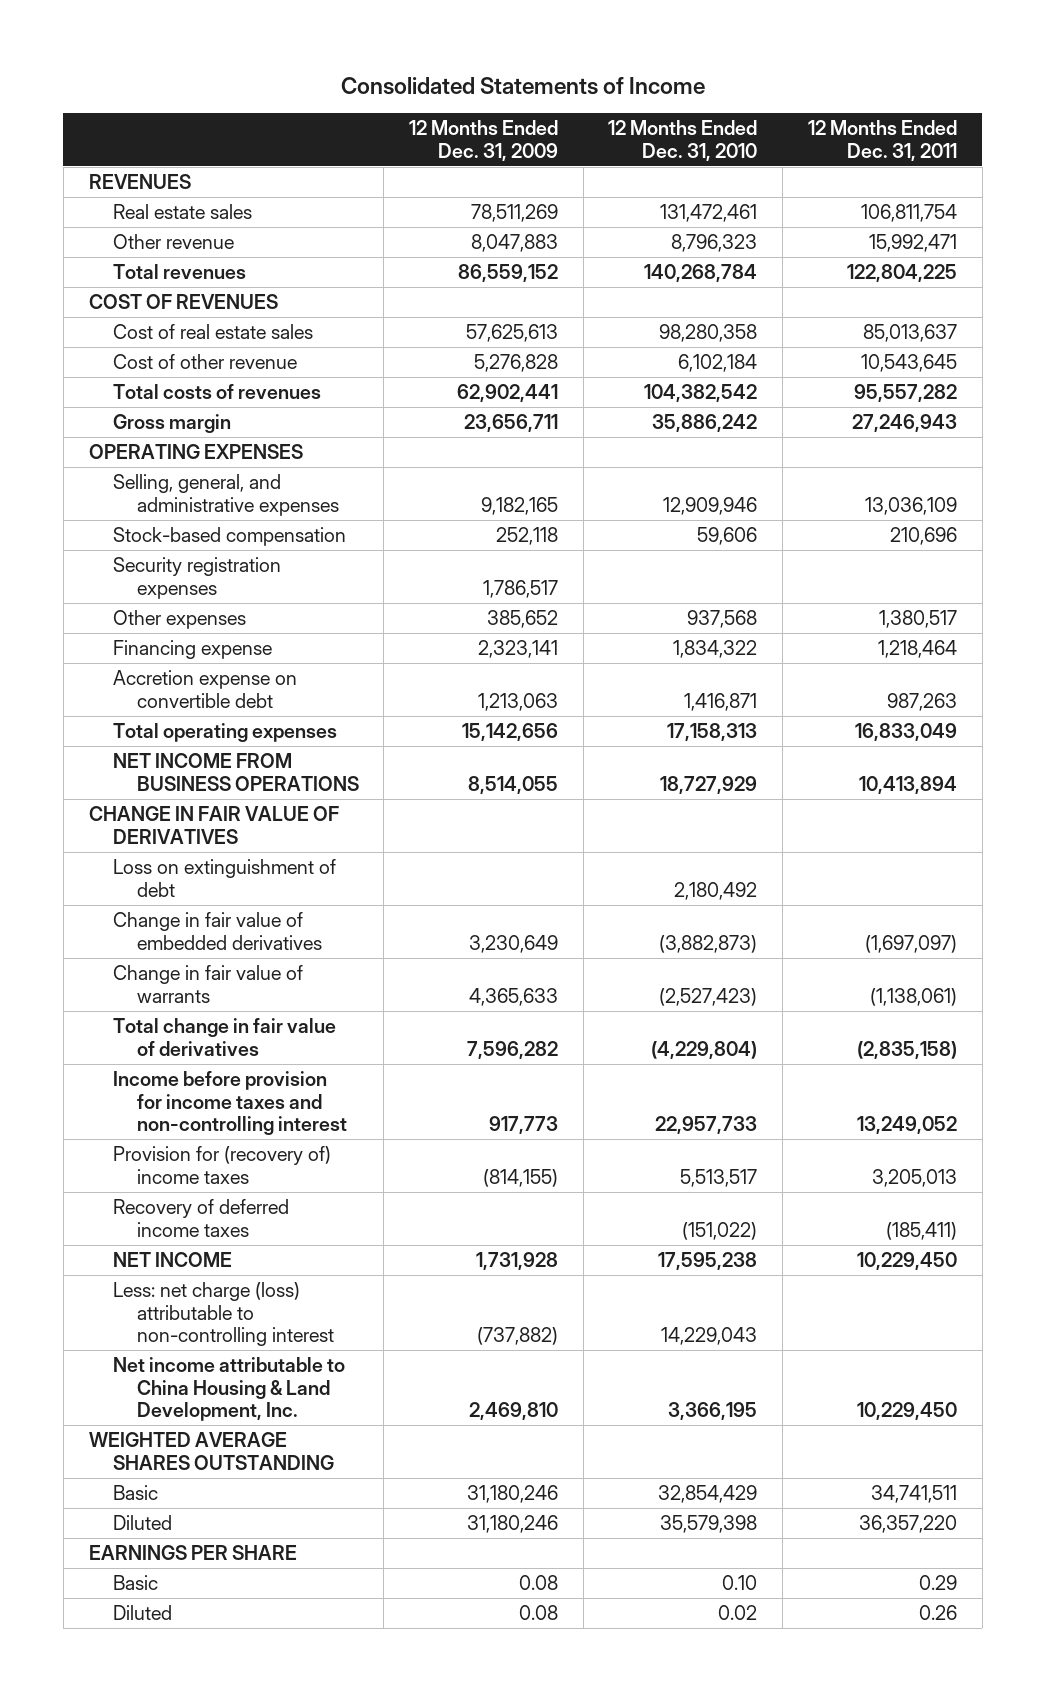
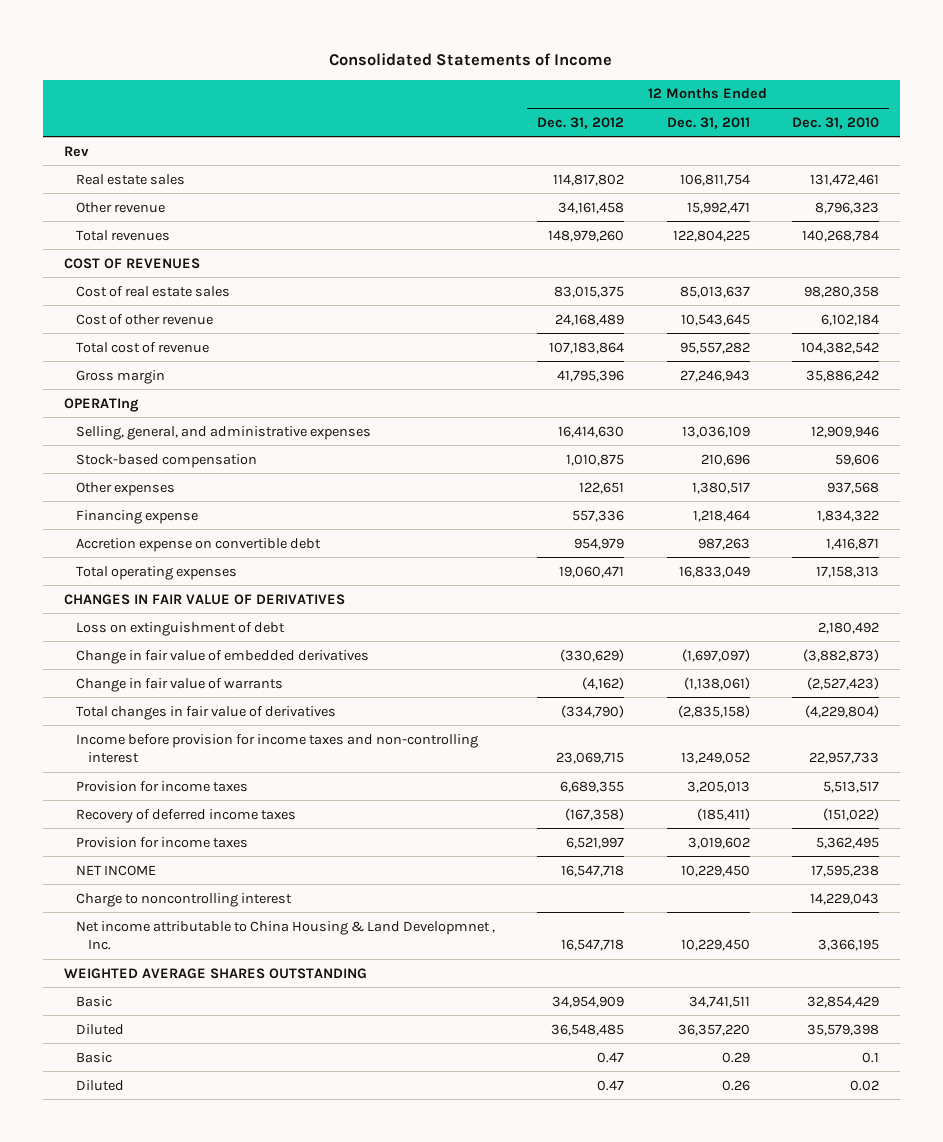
[409,120,559,161] 12 Months Ended Dec. 31, 2009 -> none
none -> [537,116,625,129] Dec. 31, 2012
[88,174,191,190] REVENUES -> [64,145,90,157] Rev
[112,384,321,400] Total costs of revenues -> [76,341,210,353] Total cost of revenue
[88,444,303,460] OPERATING EXPENSES -> [64,397,140,412] OPERATIng
[112,557,281,599] Security registration expenses -> none
[112,753,359,791] NET INCOME FROM BUSINESS OPERATIONS -> none
[88,806,339,844] CHANGE IN FAIR VALUE OF DERIVATIVES -> [64,593,346,605] CHANGES IN FAIR VALUE OF DERIVATIVES
[112,1018,336,1056] Total change in fair value of derivatives -> [76,705,337,720] Total changes in fair value of derivatives
[112,1146,331,1184] Provision for (recovery of) income taxes -> [76,780,249,792] Provision for income taxes
none -> [76,836,249,848] Provision for income taxes
[112,1282,334,1347] Less: net charge (loss) attributable to non-controlling interest -> [76,892,293,907] Charge to noncontrolling interest
[112,1357,345,1422] Net income attributable to China Housing & Land Development, Inc. -> [76,920,496,951] Net income attributable to China Housing & Land Developmnet , Inc.
[88,1545,297,1561] EARNINGS PER SHARE -> none
[722,1575,758,1591] 0.10 -> [861,1051,879,1063] 0.1

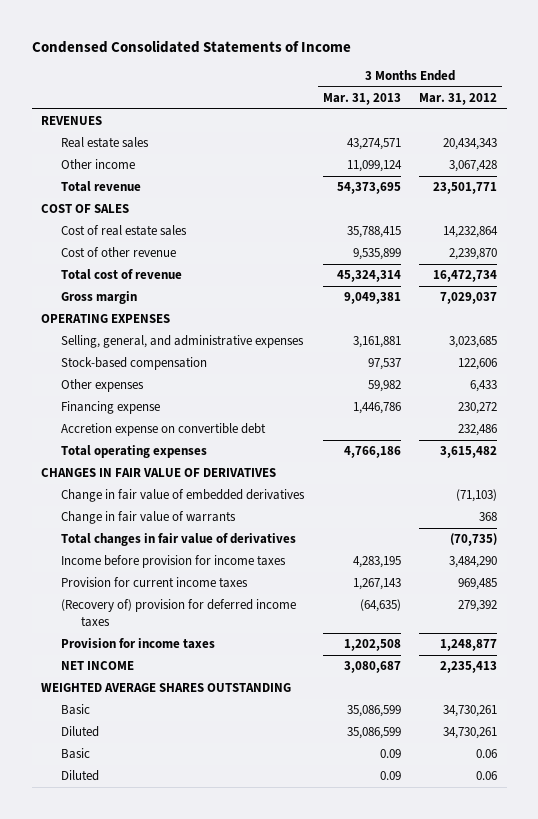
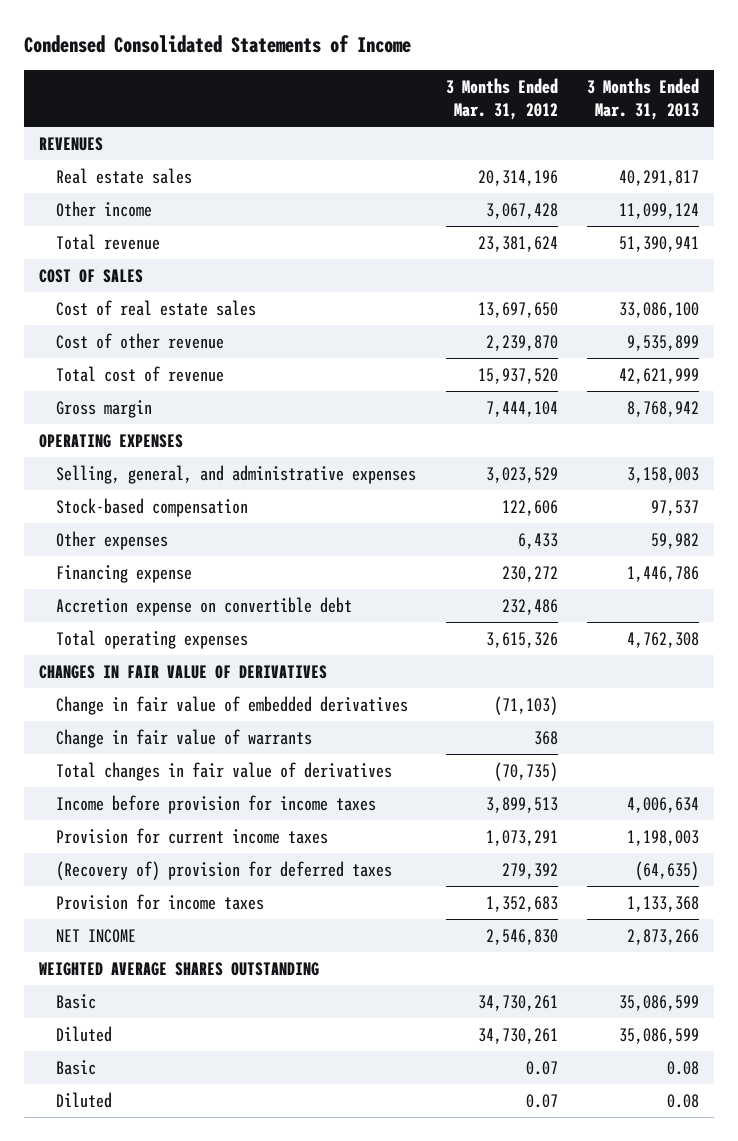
[346,138,401,151] 43,274,571 -> [619,169,700,186] 40,291,817
[443,138,498,151] 20,434,343 -> [477,169,558,186] 20,314,196
[336,182,401,195] 54,373,695 -> [619,235,700,252] 51,390,941
[433,182,498,195] 23,501,771 -> [477,235,558,252] 23,381,624
[346,226,401,239] 35,788,415 -> [619,301,700,318] 33,086,100
[443,226,499,239] 14,232,864 -> [477,301,558,318] 13,697,650
[336,270,401,283] 45,324,314 -> [619,367,700,384] 42,621,999
[433,270,498,283] 16,472,734 -> [477,367,558,384] 15,937,520
[343,292,401,305] 9,049,381 -> [627,400,700,417] 8,768,942
[440,292,498,305] 7,029,037 -> [485,400,558,417] 7,444,104
[352,336,401,349] 3,161,881 -> [627,466,700,483] 3,158,003
[449,336,498,349] 3,023,685 -> [485,466,558,483] 3,023,529
[343,446,401,459] 4,766,186 -> [627,631,700,648] 4,762,308
[440,446,498,459] 3,615,482 -> [485,631,558,648] 3,615,326
[352,556,401,569] 4,283,195 -> [627,796,700,813] 4,006,634
[449,556,498,569] 3,484,290 -> [485,796,558,813] 3,899,513
[352,578,401,591] 1,267,143 -> [627,829,700,846] 1,198,003
[458,578,498,591] 969,485 -> [485,829,558,846] 1,073,291
[60,599,296,627] (Recovery of) provision for deferred income taxes -> [55,860,392,880] (Recovery of) provision for deferred taxes
[343,639,401,652] 1,202,508 -> [627,895,700,912] 1,133,368
[440,639,498,652] 1,248,877 -> [485,895,558,912] 1,352,683
[343,661,401,674] 3,080,687 -> [627,928,700,945] 2,873,266
[440,661,498,674] 2,235,413 -> [485,928,558,945] 2,546,830
[379,749,401,759] 0.09 -> [667,1060,700,1075] 0.08
[476,749,498,759] 0.06 -> [525,1060,558,1075] 0.07
[379,771,401,781] 0.09 -> [667,1093,700,1108] 0.08
[476,771,498,781] 0.06 -> [525,1093,558,1108] 0.07

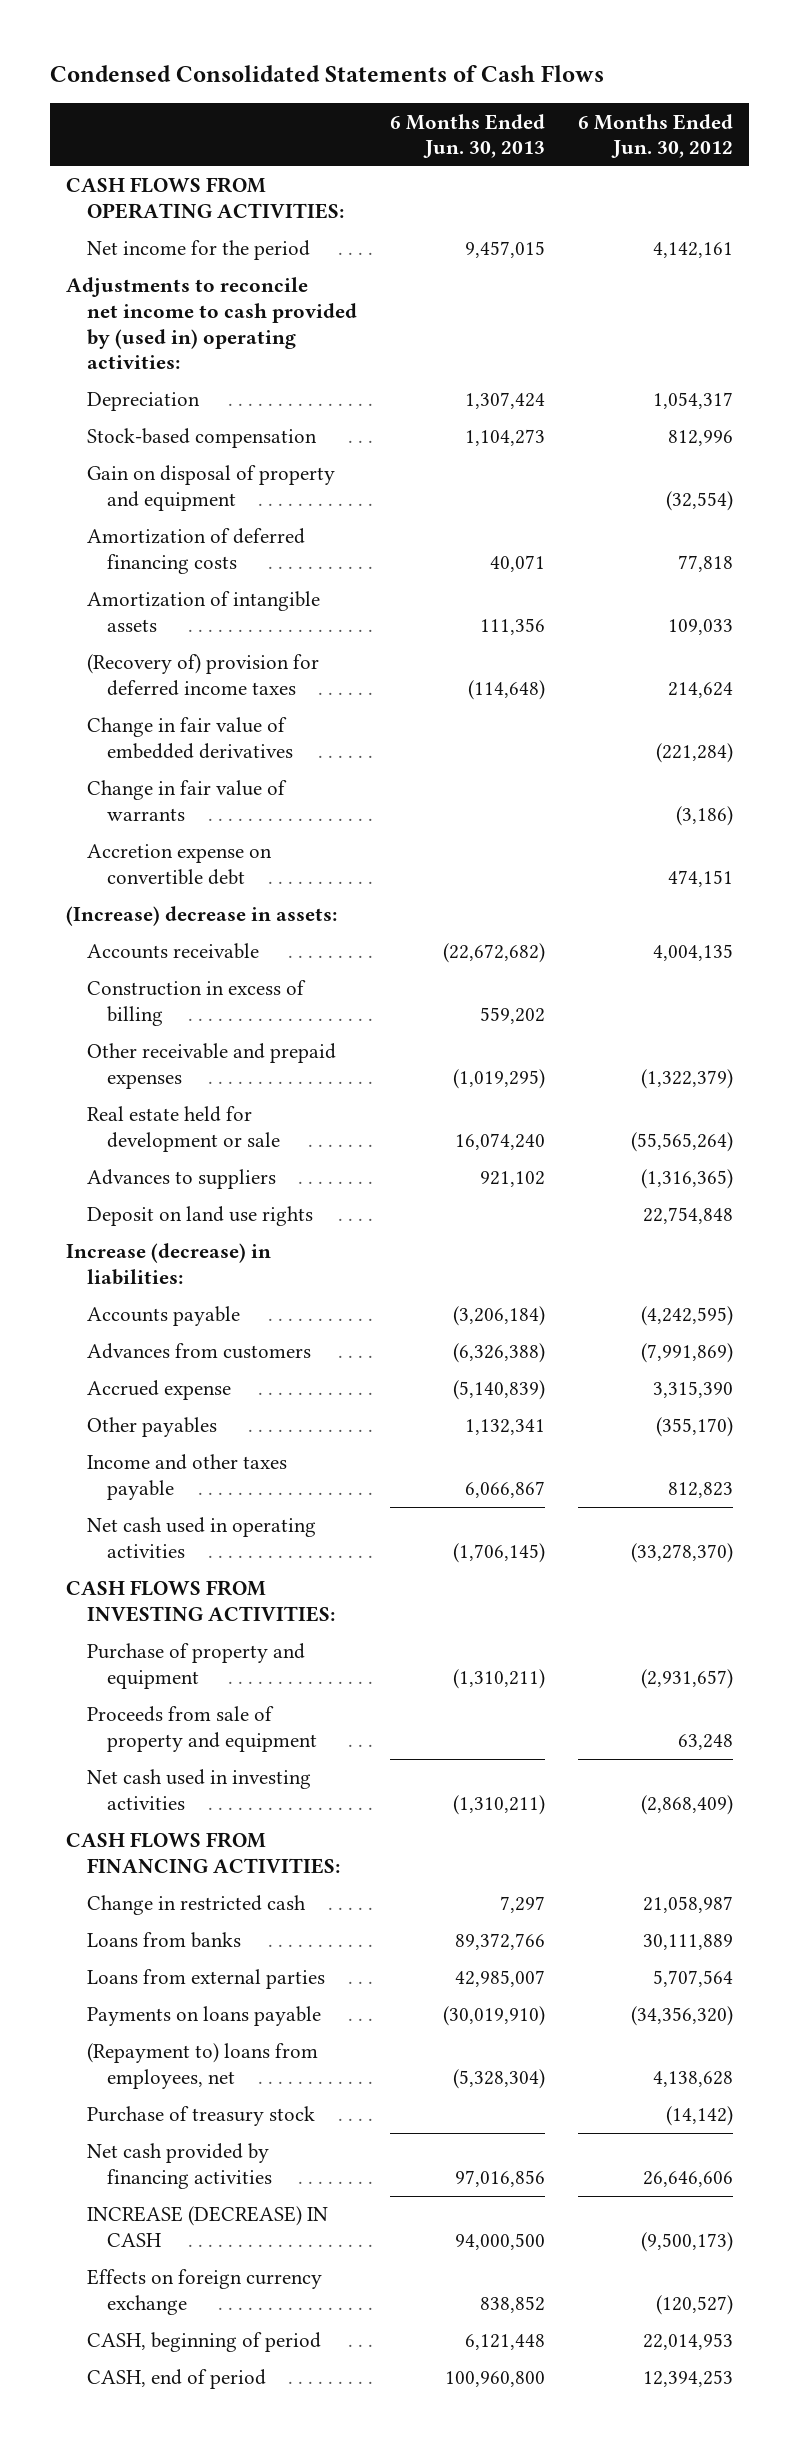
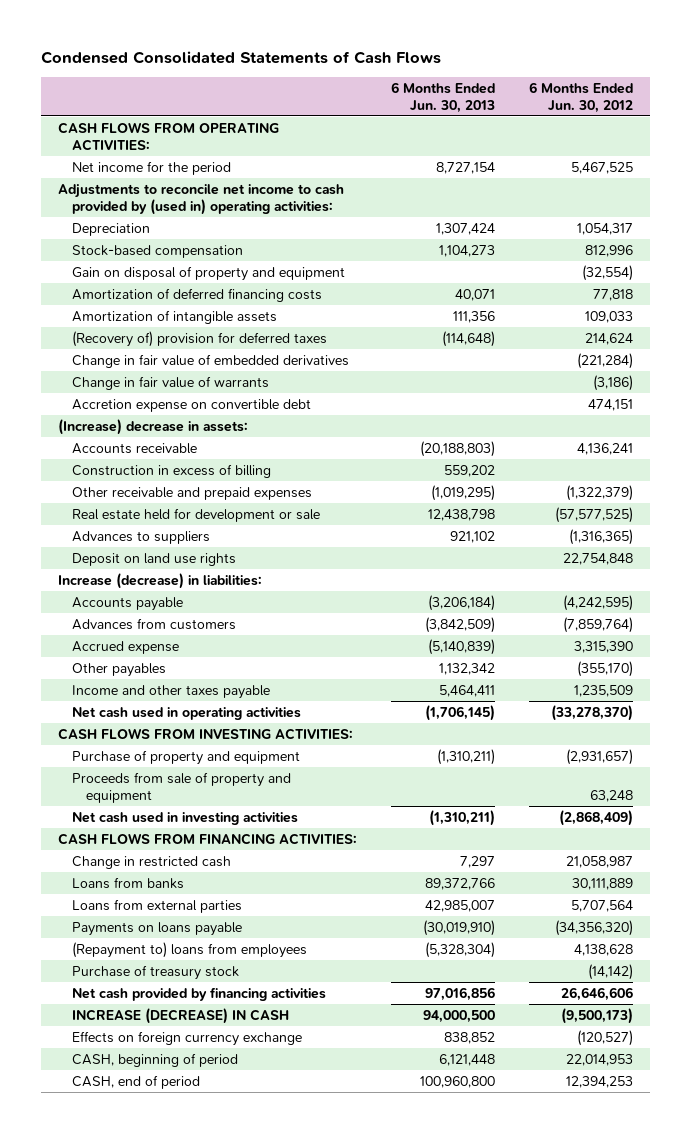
[464,241,545,259] 9,457,015 -> [435,161,495,174] 8,727,154
[652,242,733,259] 4,142,161 -> [570,161,633,174] 5,467,525
[86,654,319,696] (Recovery of) provision for deferred income taxes -> [71,330,327,347] (Recovery of) provision for deferred taxes
[442,943,545,964] (22,672,682) -> [419,440,495,457] (20,188,803)
[652,944,733,962] 4,004,135 -> [576,442,633,455] 4,136,241
[454,1132,545,1150] 16,074,240 -> [427,508,495,521] 12,438,798
[630,1131,733,1152] (55,565,264) -> [554,506,633,523] (57,577,525)
[452,1343,545,1364] (6,326,388) -> [424,616,495,633] (3,842,509)
[640,1343,733,1364] (7,991,869) -> [562,616,633,633] (7,859,764)
[464,1419,545,1436] 1,132,341 -> [438,662,495,675] 1,132,342
[464,1480,545,1498] 6,066,867 -> [438,684,495,697] 5,464,411
[667,1481,733,1498] 812,823 -> [573,684,633,697] 1,235,509
[86,2043,318,2089] (Repayment to) loans from employees, net -> [71,941,307,958] (Repayment to) loans from employees

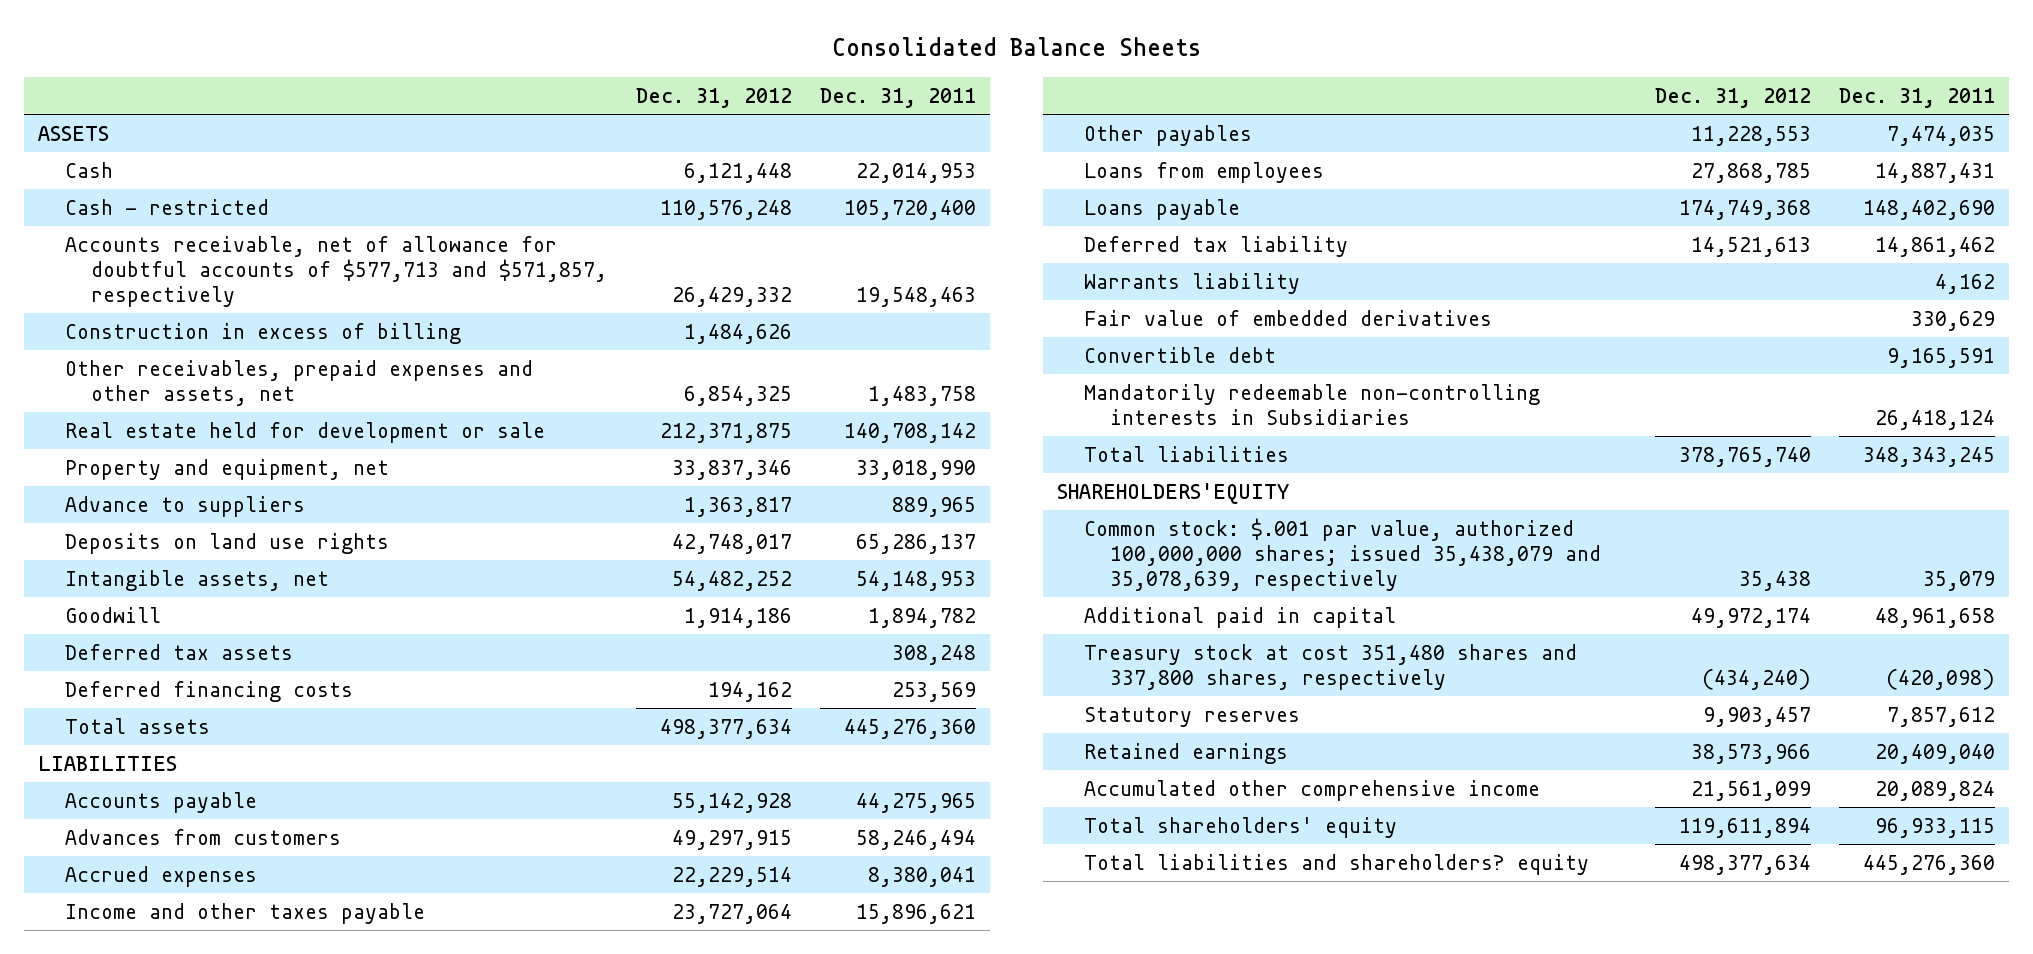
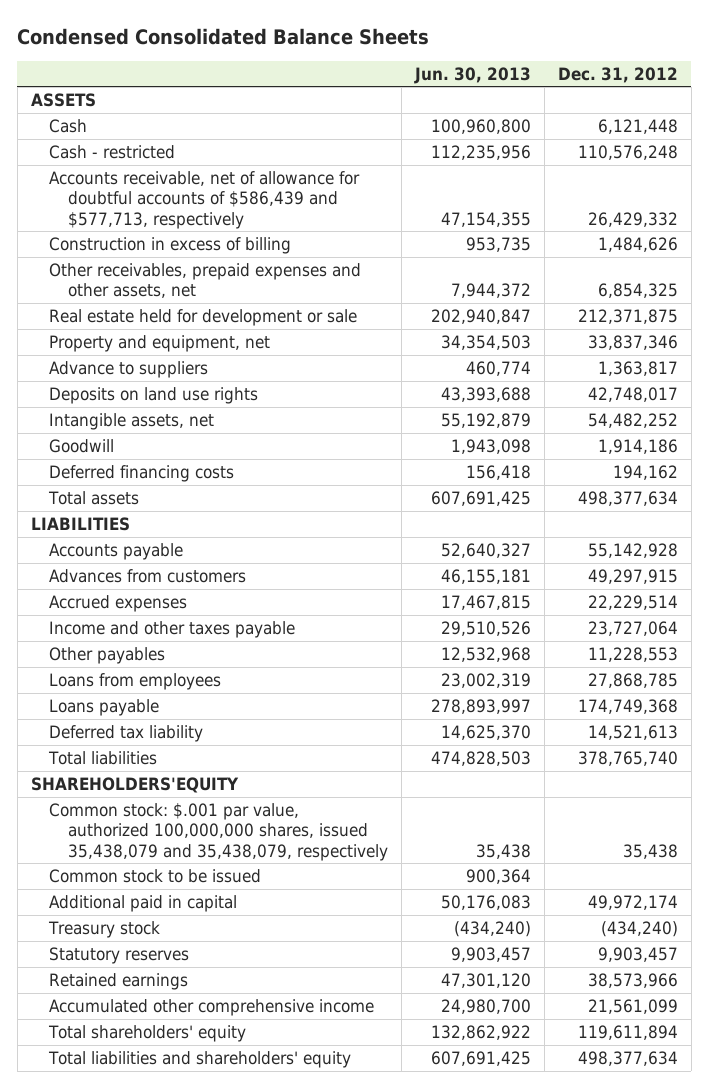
[831,37,1201,57] Consolidated Balance Sheets -> [17,27,430,45] Condensed Consolidated Balance Sheets
[820,87,977,108] Dec. 31, 2011 -> none
none -> [413,66,531,84] Jun. 30, 2013
[64,235,608,307] Accounts receivable, net of allowance for doubtful accounts of $577,713 and $571,857, respectively -> [49,171,361,229] Accounts receivable, net of allowance for doubtful accounts of $586,439 and $577,713, respectively
[64,643,293,660] Deferred tax assets -> none
[1083,272,1300,294] Warrants liability -> none
[1083,309,1492,326] Fair value of embedded derivatives -> none
[1083,346,1276,363] Convertible debt -> none
[1083,383,1540,425] Mandatorily redeemable non-controlling interests in Subsidiaries -> none
[1083,517,1602,591] Common stock: $.001 par value, authorized 100,000,000 shares; issued 35,438,079 and 35,078,639, respectively -> [49,803,388,861] Common stock: $.001 par value, authorized 100,000,000 shares, issued 35,438,079 and 35,438,079, respectively
none -> [49,869,262,884] Common stock to be issued
[1083,643,1577,690] Treasury stock at cost 351,480 shares and 337,800 shares, respectively -> [48,921,161,939] Treasury stock
[1083,853,1589,875] Total liabilities and shareholders? equity -> [48,1051,352,1069] Total liabilities and shareholders' equity

